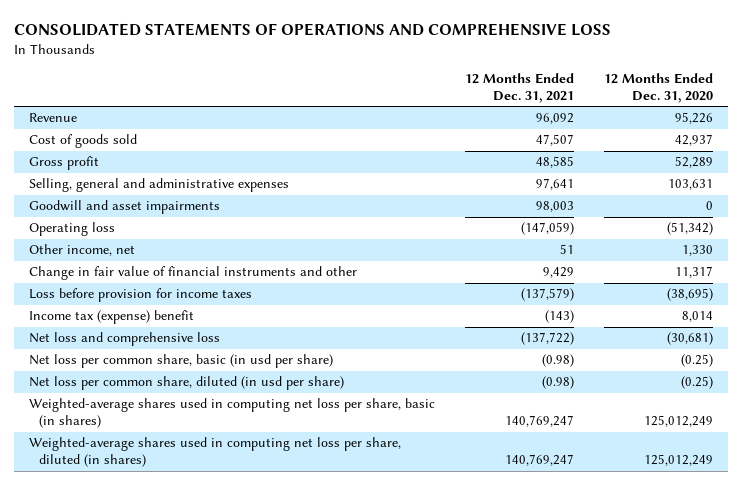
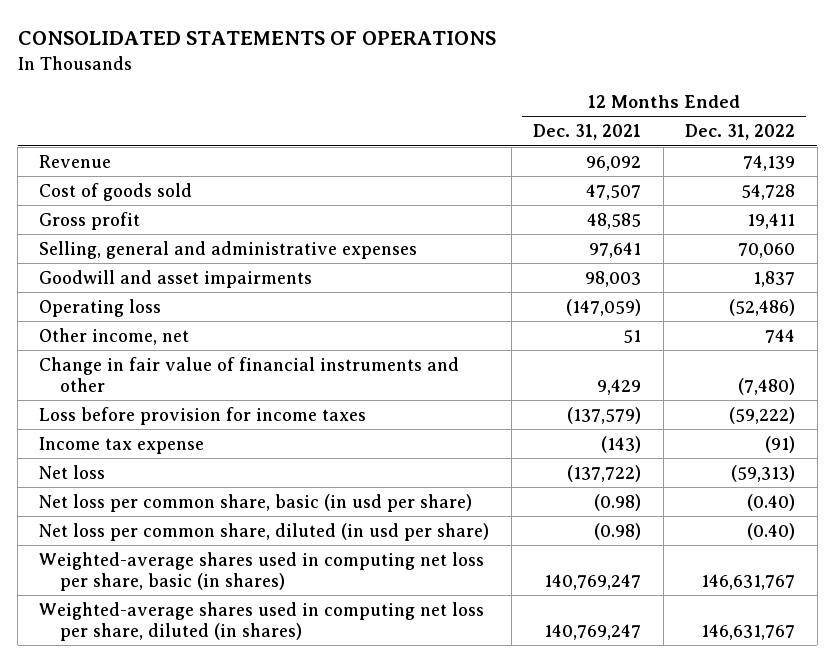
[13,23,611,37] CONSOLIDATED STATEMENTS OF OPERATIONS AND COMPREHENSIVE LOSS -> [17,31,496,46] CONSOLIDATED STATEMENTS OF OPERATIONS
[604,72,714,104] 12 Months Ended Dec. 31, 2020 -> none
none -> [685,124,796,141] Dec. 31, 2022
[28,310,194,325] Income tax (expense) benefit -> [39,436,205,454] Income tax expense
[28,332,220,347] Net loss and comprehensive loss -> [39,464,106,479] Net loss

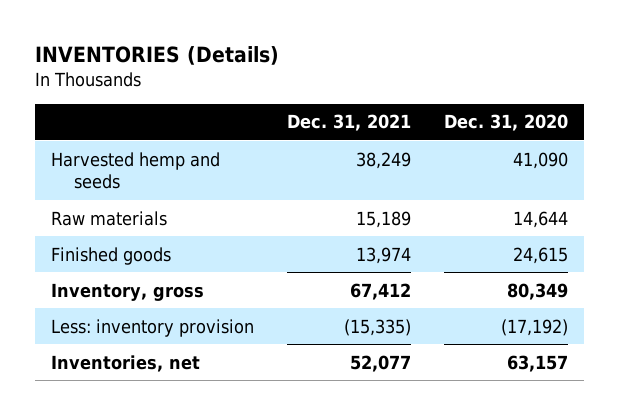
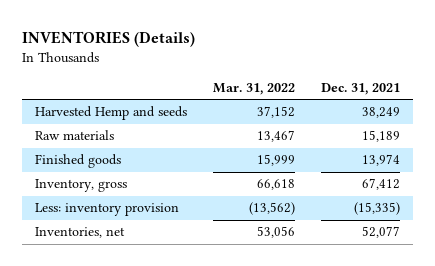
[443,114,568,132] Dec. 31, 2020 -> none
none -> [212,83,295,96] Mar. 31, 2022
[50,151,220,189] Harvested hemp and seeds -> [34,106,187,121] Harvested Hemp and seeds

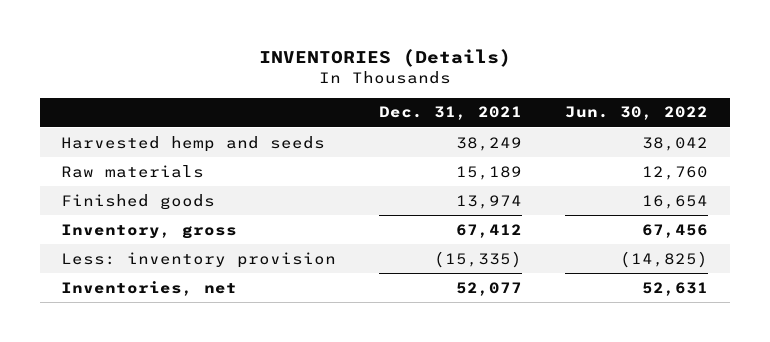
[212,83,295,96] Mar. 31, 2022 -> none
none -> [565,106,709,121] Jun. 30, 2022
[34,106,187,121] Harvested Hemp and seeds -> [61,135,326,152] Harvested hemp and seeds

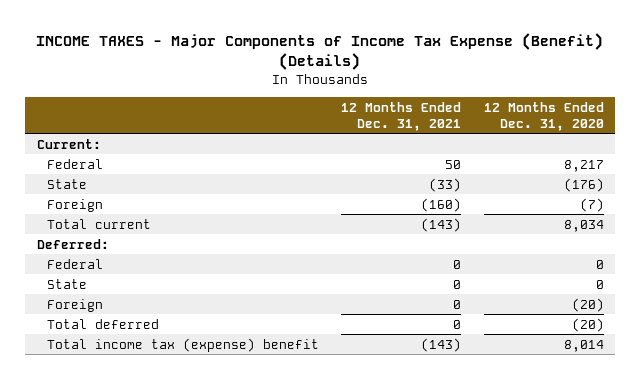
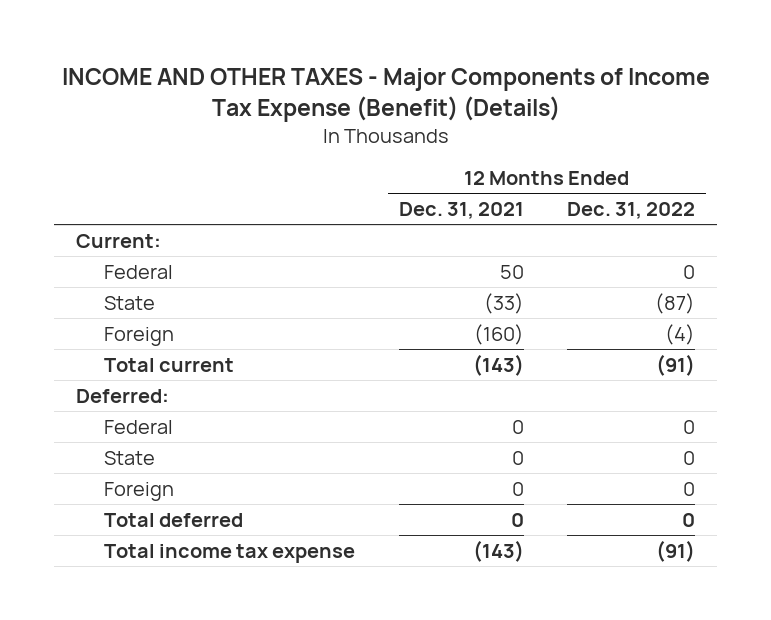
[36,32,604,71] INCOME TAXES - Major Components of Income Tax Expense (Benefit) (Details) -> [61,67,710,122] INCOME AND OTHER TAXES - Major Components of Income Tax Expense (Benefit) (Details)
[483,101,604,131] 12 Months Ended Dec. 31, 2020 -> none
none -> [567,202,696,220] Dec. 31, 2022
[47,337,320,352] Total income tax (expense) benefit -> [103,543,355,563] Total income tax expense

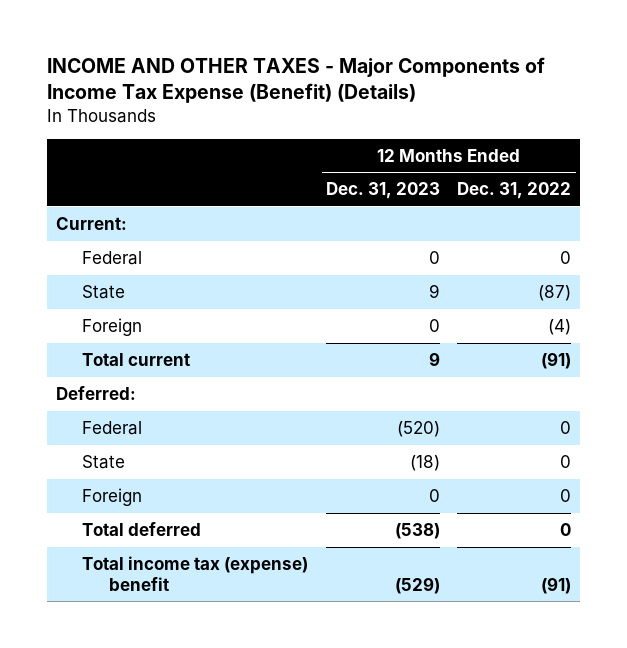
[398,202,524,220] Dec. 31, 2021 -> none
none -> [325,182,440,200] Dec. 31, 2023
[103,543,355,563] Total income tax expense -> [82,555,309,591] Total income tax (expense) benefit

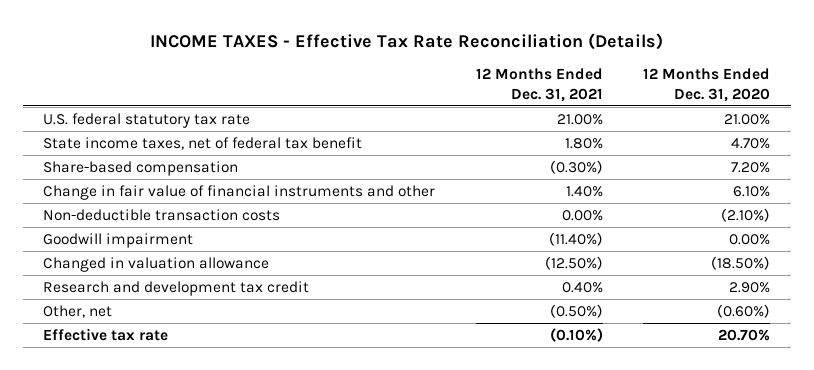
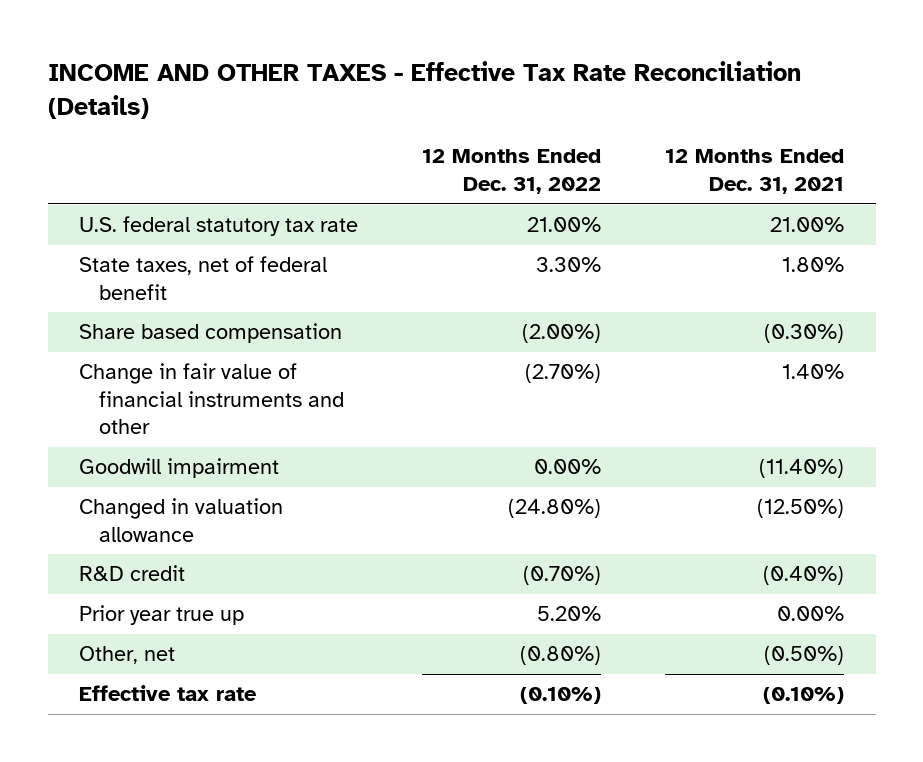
[149,32,663,50] INCOME TAXES - Effective Tax Rate Reconciliation (Details) -> [47,61,801,119] INCOME AND OTHER TAXES - Effective Tax Rate Reconciliation (Details)
[643,68,771,102] 12 Months Ended Dec. 31, 2020 -> none
none -> [422,149,602,194] 12 Months Ended Dec. 31, 2022
[43,136,363,150] State income taxes, net of federal tax benefit -> [79,256,328,300] State taxes, net of federal benefit
[43,160,239,176] Share-based compensation -> [79,323,343,344] Share based compensation
[43,208,281,221] Non-deductible transaction costs -> none
[43,280,310,296] Research and development tax credit -> none
none -> [79,565,186,582] R&D credit
none -> [79,605,245,626] Prior year true up

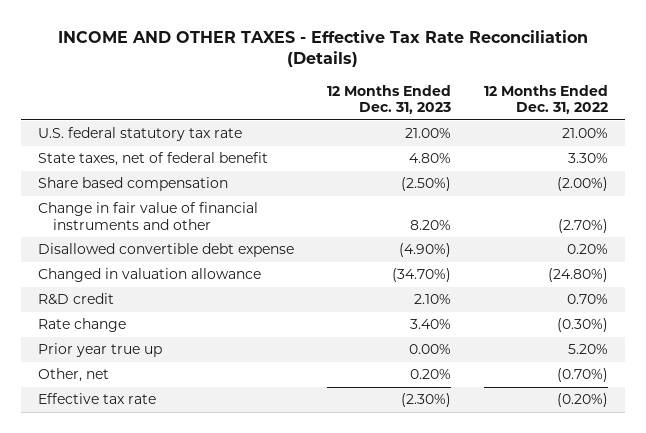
[664,149,844,194] 12 Months Ended Dec. 31, 2021 -> none
none -> [326,84,451,115] 12 Months Ended Dec. 31, 2023
[79,458,280,479] Goodwill impairment -> none
none -> [37,243,294,258] Disallowed convertible debt expense
[523,566,602,586] (0.70%) -> [567,294,609,305] 0.70%
none -> [37,318,126,333] Rate change
[520,646,602,666] (0.80%) -> [557,368,609,383] (0.70%)
[520,687,602,705] (0.10%) -> [557,393,609,408] (0.20%)

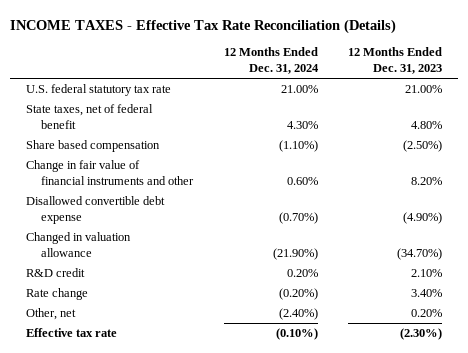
[57,29,588,68] INCOME AND OTHER TAXES - Effective Tax Rate Reconciliation (Details) -> [10,18,397,34] INCOME TAXES - Effective Tax Rate Reconciliation (Details)
[484,84,609,115] 12 Months Ended Dec. 31, 2022 -> none
none -> [223,47,319,75] 12 Months Ended Dec. 31, 2024
[37,343,162,358] Prior year true up -> none

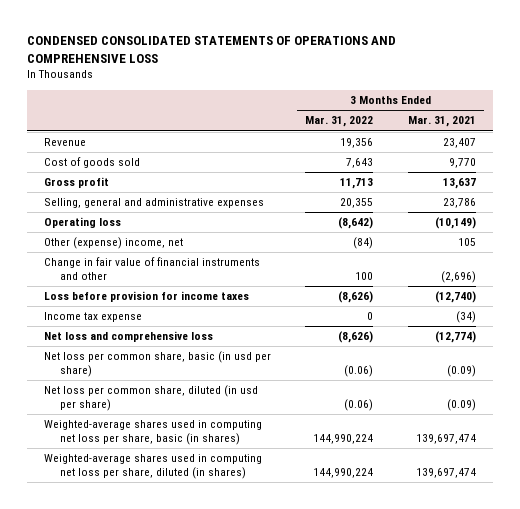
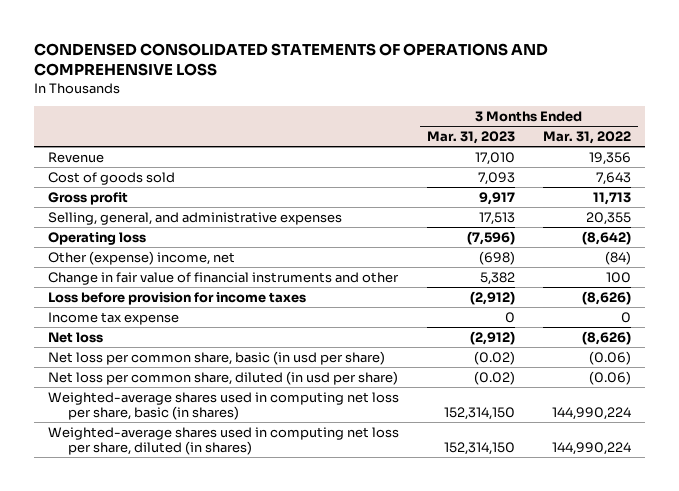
[407,116,476,128] Mar. 31, 2021 -> none
none -> [427,130,516,144] Mar. 31, 2023
[43,198,264,209] Selling, general and administrative expenses -> [48,211,343,225] Selling, general, and administrative expenses
[43,331,213,343] Net loss and comprehensive loss -> [48,331,104,343] Net loss

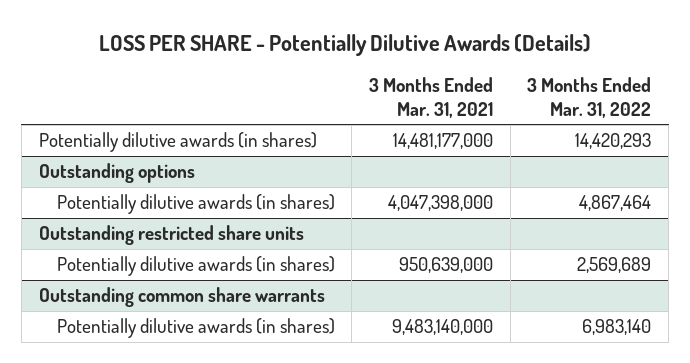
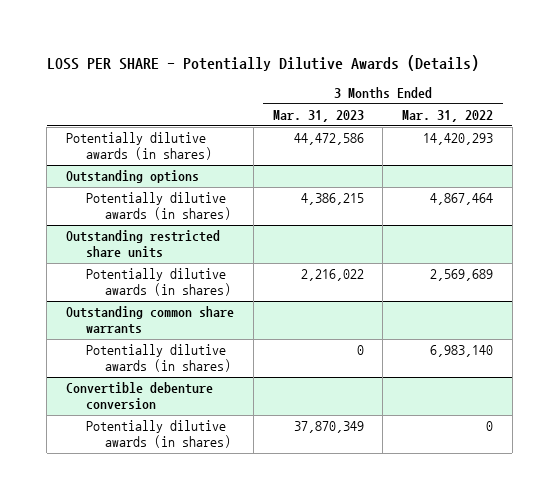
[369,77,494,118] 3 Months Ended Mar. 31, 2021 -> none
none -> [272,110,364,123] Mar. 31, 2023
none -> [66,382,214,410] Convertible debenture conversion
none -> [85,420,232,449] Potentially dilutive awards (in shares)

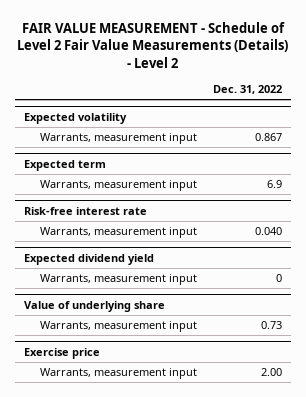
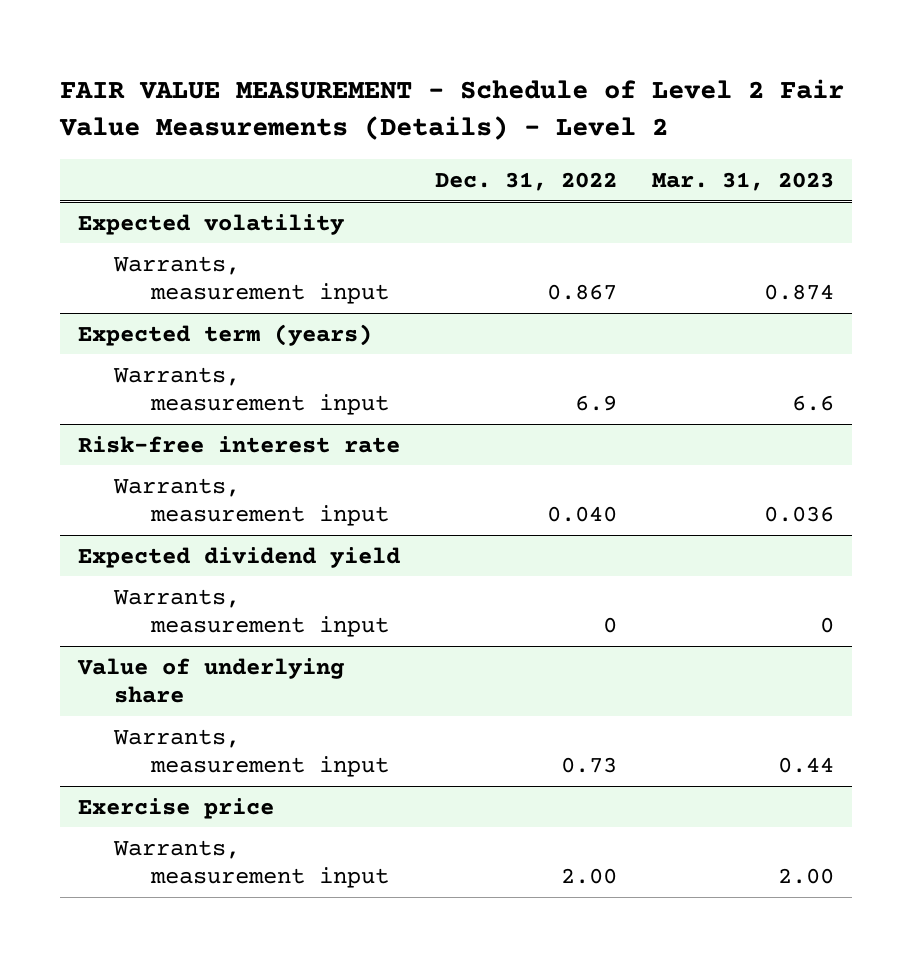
none -> [652,171,835,191] Mar. 31, 2023
[23,159,106,171] Expected term -> [77,323,372,346] Expected term (years)

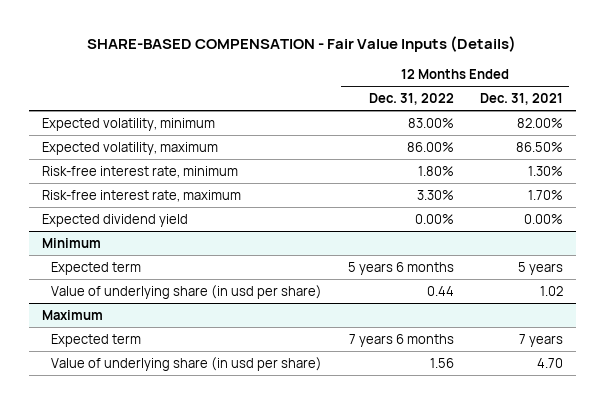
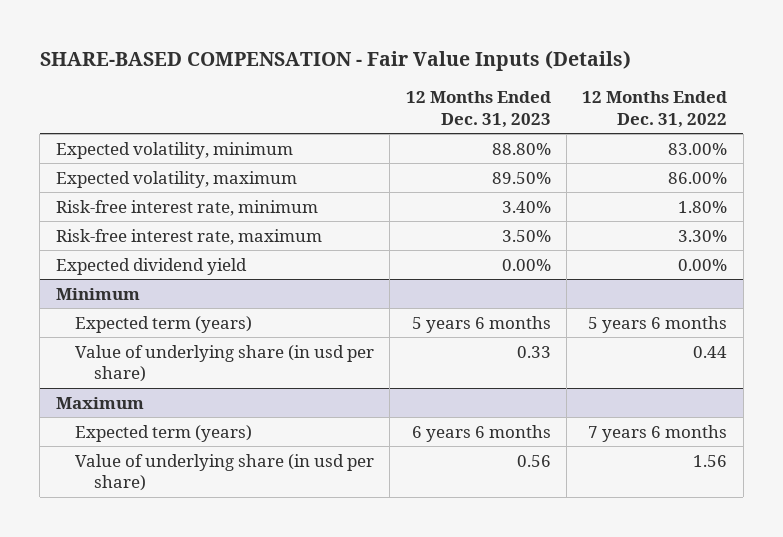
[479,93,563,106] Dec. 31, 2021 -> none
none -> [405,91,551,128] 12 Months Ended Dec. 31, 2023
[51,261,142,275] Expected term -> [74,315,252,333] Expected term (years)
[51,333,142,347] Expected term -> [74,424,252,442] Expected term (years)

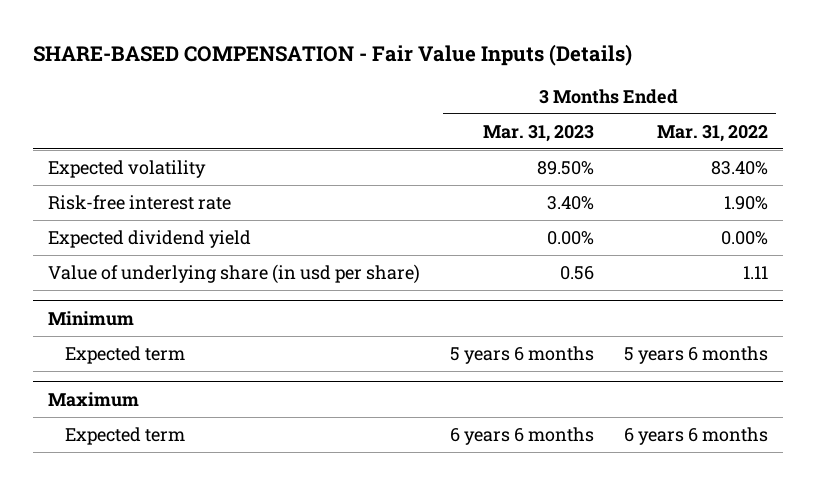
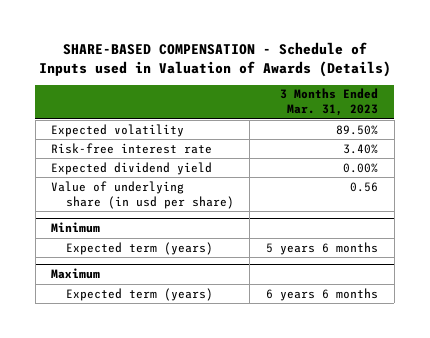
[33,44,633,67] SHARE-BASED COMPENSATION - Fair Value Inputs (Details) -> [38,41,391,77] SHARE-BASED COMPENSATION - Schedule of Inputs used in Valuation of Awards (Details)
[657,124,769,142] Mar. 31, 2022 -> none
[65,345,186,364] Expected term -> [65,241,213,255] Expected term (years)
[65,426,186,445] Expected term -> [65,287,213,301] Expected term (years)

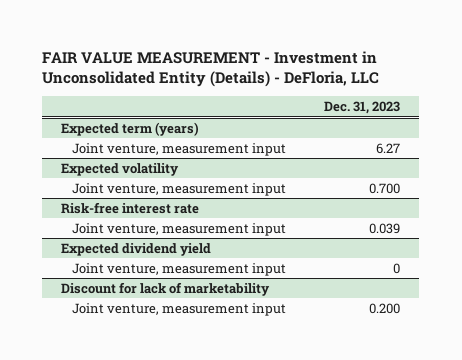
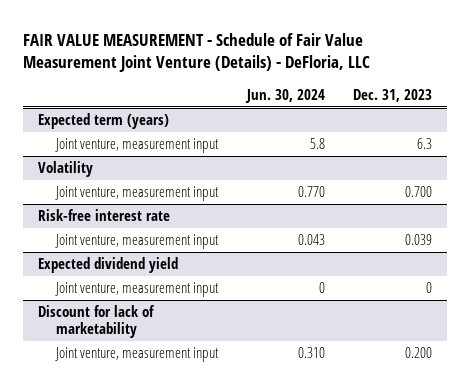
[42,50,380,88] FAIR VALUE MEASUREMENT - Investment in Unconsolidated Entity (Details) - DeFloria, LLC -> [23,32,371,73] FAIR VALUE MEASUREMENT - Schedule of Fair Value Measurement Joint Venture (Details) - DeFloria, LLC
none -> [244,88,325,103] Jun. 30, 2024
[376,142,401,154] 6.27 -> [417,138,433,150] 6.3
[61,162,180,176] Expected volatility -> [37,161,93,178] Volatility

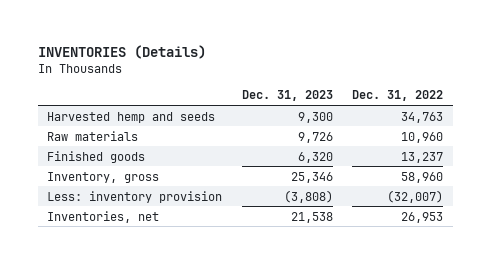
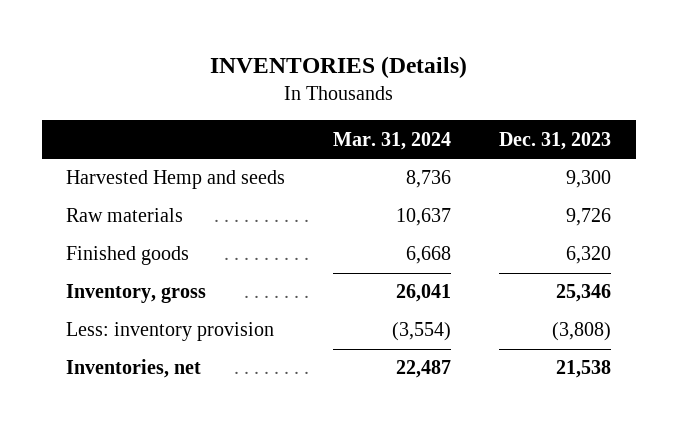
[351,90,443,102] Dec. 31, 2022 -> none
none -> [333,131,452,150] Mar. 31, 2024
[47,111,216,123] Harvested hemp and seeds -> [65,170,285,190] Harvested Hemp and seeds

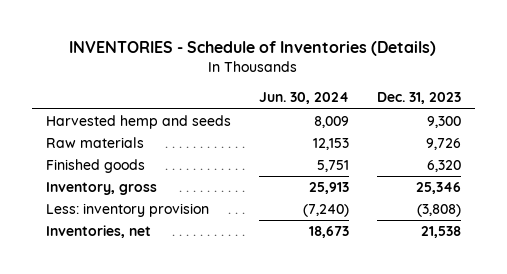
[209,55,467,78] INVENTORIES (Details) -> [69,41,437,57] INVENTORIES - Schedule of Inventories (Details)
[333,131,452,150] Mar. 31, 2024 -> none
none -> [258,92,349,105] Jun. 30, 2024
[65,170,285,190] Harvested Hemp and seeds -> [45,115,231,130] Harvested hemp and seeds

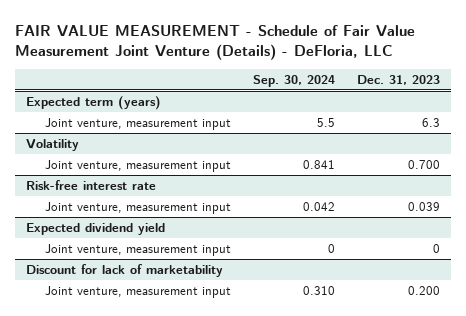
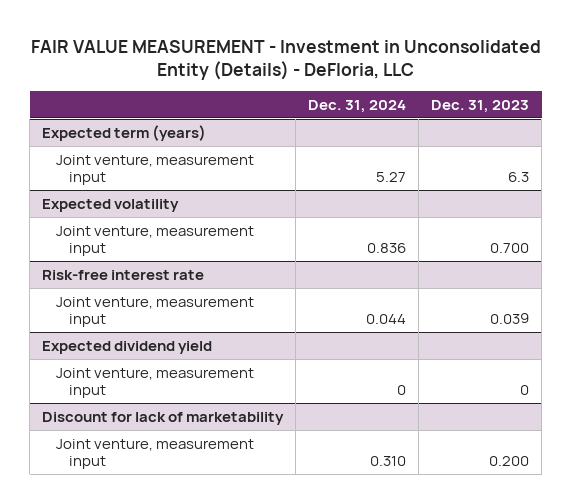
[15,24,416,60] FAIR VALUE MEASUREMENT - Schedule of Fair Value Measurement Joint Venture (Details) - DeFloria, LLC -> [30,39,541,81] FAIR VALUE MEASUREMENT - Investment in Unconsolidated Entity (Details) - DeFloria, LLC
[252,74,335,87] Sep. 30, 2024 -> none
none -> [308,100,407,114] Dec. 31, 2024
[26,139,80,152] Volatility -> [42,198,180,212] Expected volatility

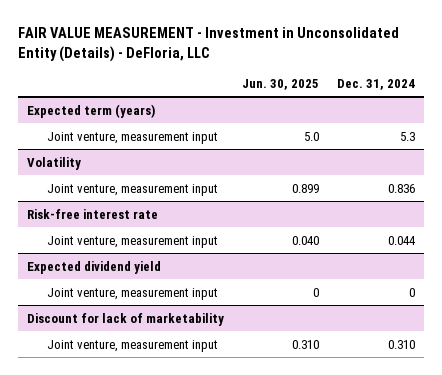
[431,100,530,114] Dec. 31, 2023 -> none
none -> [241,78,319,90] Jun. 30, 2025
[376,172,407,183] 5.27 -> [399,131,415,141] 5.3
[42,198,180,212] Expected volatility -> [26,156,81,170] Volatility

